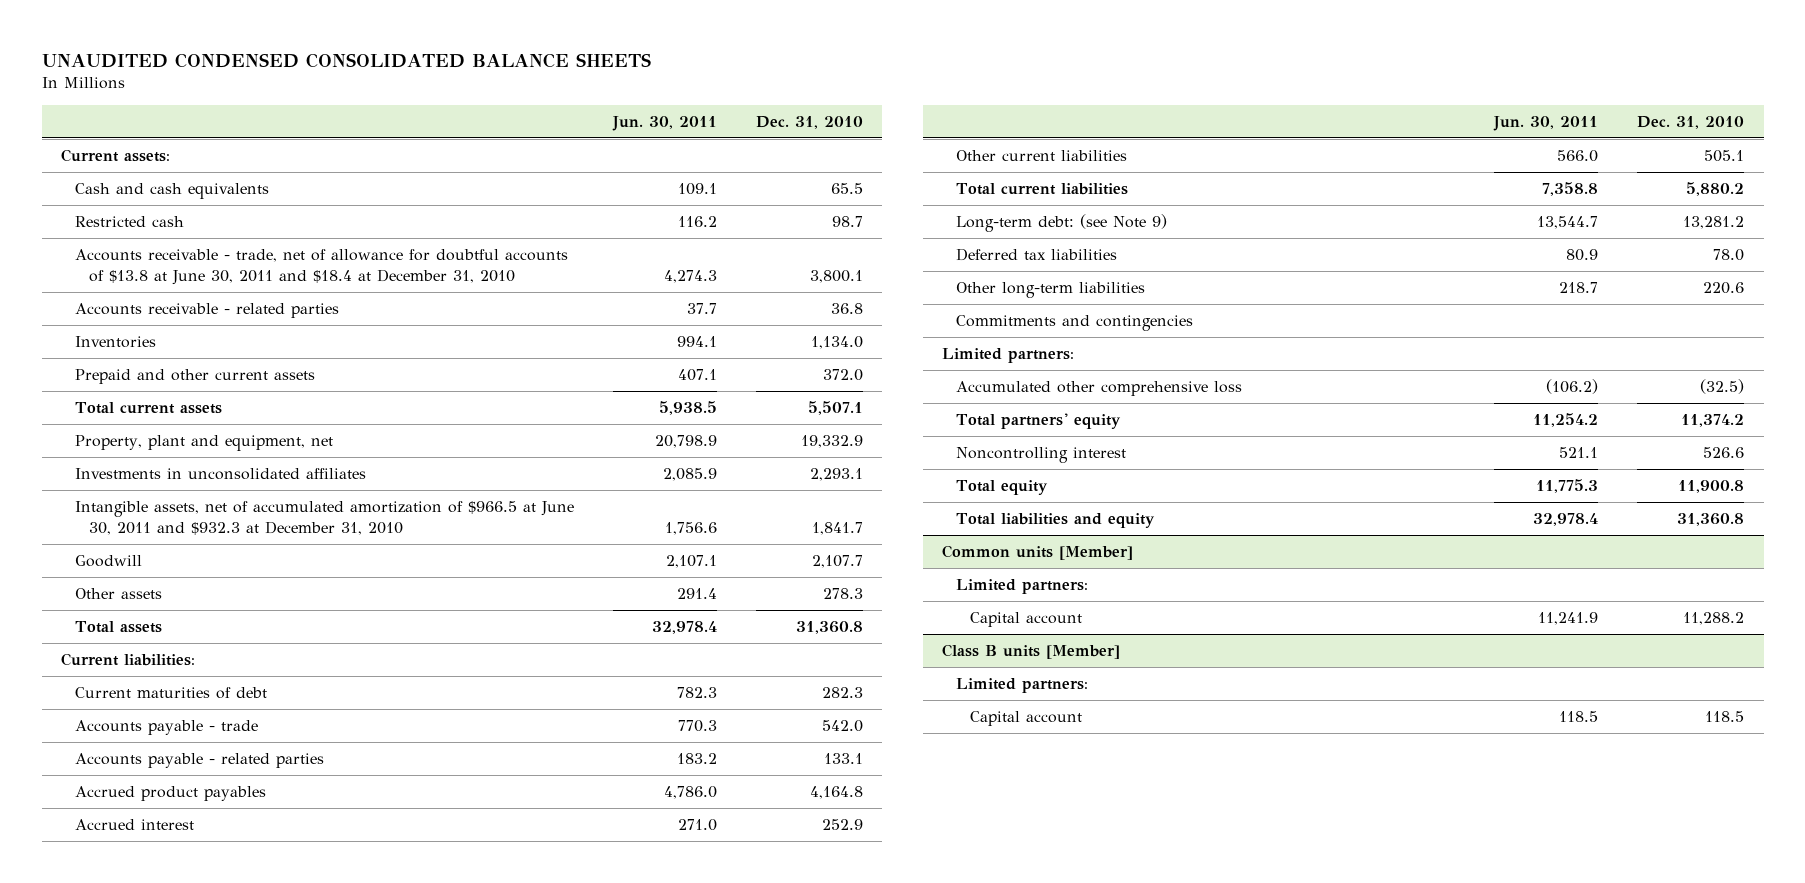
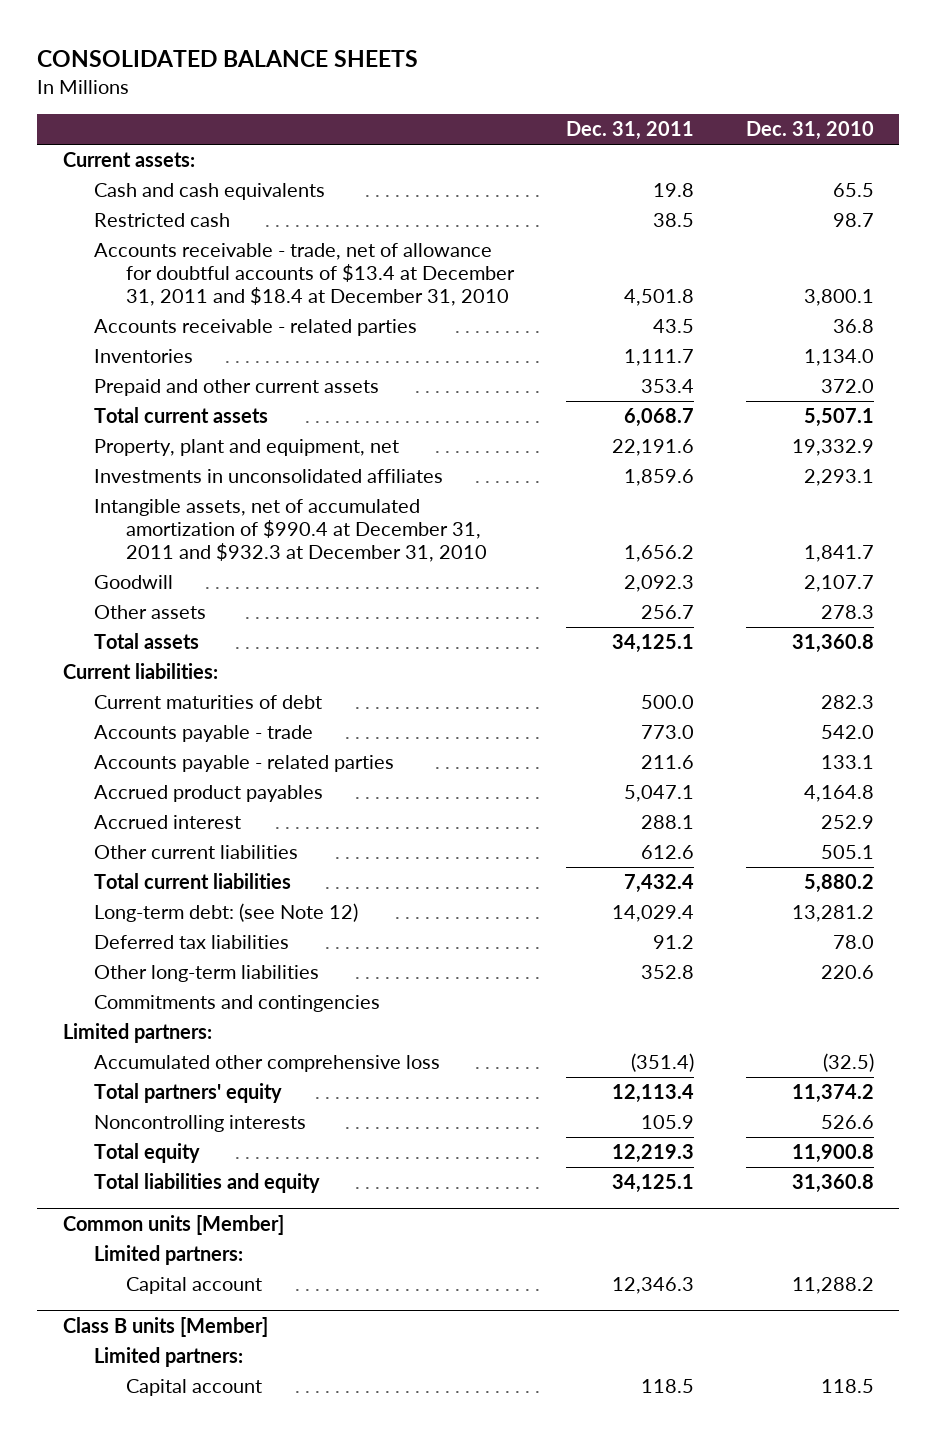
[41,52,651,68] UNAUDITED CONDENSED CONSOLIDATED BALANCE SHEETS -> [36,50,418,68] CONSOLIDATED BALANCE SHEETS
[611,115,717,131] Jun. 30, 2011 -> none
none -> [565,120,694,140] Dec. 31, 2011
[74,249,568,285] Accounts receivable - trade, net of allowance for doubtful accounts of $13.8 at June 30, 2011 and $18.4 at December 31, 2010 -> [94,243,515,307] Accounts receivable - trade, net of allowance for doubtful accounts of $13.4 at December 31, 2011 and $18.4 at December 31, 2010
[74,501,574,535] Intangible assets, net of accumulated amortization of $966.5 at June 30, 2011 and $932.3 at December 31, 2010 -> [94,499,487,563] Intangible assets, net of accumulated amortization of $990.4 at December 31, 2011 and $932.3 at December 31, 2010
[956,214,1168,233] Long-term debt: (see Note 9) -> [94,903,359,923] Long-term debt: (see Note 12)
[956,447,1127,464] Noncontrolling interest -> [94,1115,307,1133] Noncontrolling interests

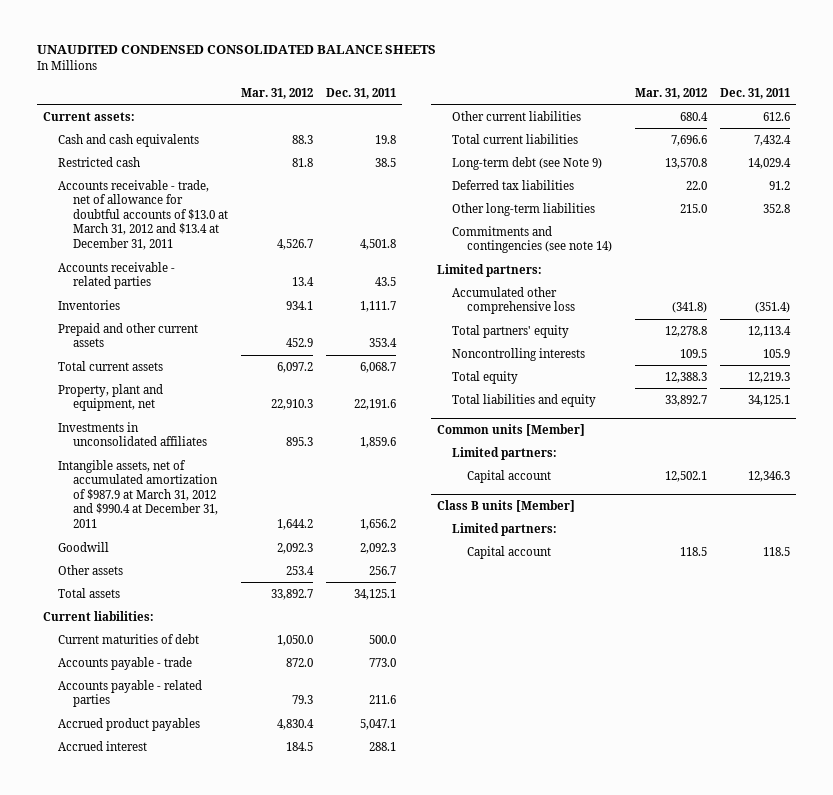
[36,50,418,68] CONSOLIDATED BALANCE SHEETS -> [36,45,436,55] UNAUDITED CONDENSED CONSOLIDATED BALANCE SHEETS
[745,120,874,140] Dec. 31, 2010 -> none
none -> [241,87,314,99] Mar. 31, 2012
[94,243,515,307] Accounts receivable - trade, net of allowance for doubtful accounts of $13.4 at December 31, 2011 and $18.4 at December 31, 2010 -> [58,179,229,251] Accounts receivable - trade, net of allowance for doubtful accounts of $13.0 at March 31, 2012 and $13.4 at December 31, 2011
[94,499,487,563] Intangible assets, net of accumulated amortization of $990.4 at December 31, 2011 and $932.3 at December 31, 2010 -> [58,459,219,529] Intangible assets, net of accumulated amortization of $987.9 at March 31, 2012 and $990.4 at December 31, 2011
[94,903,359,923] Long-term debt: (see Note 12) -> [452,156,603,170] Long-term debt (see Note 9)
[94,995,381,1013] Commitments and contingencies -> [452,225,613,254] Commitments and contingencies (see note 14)

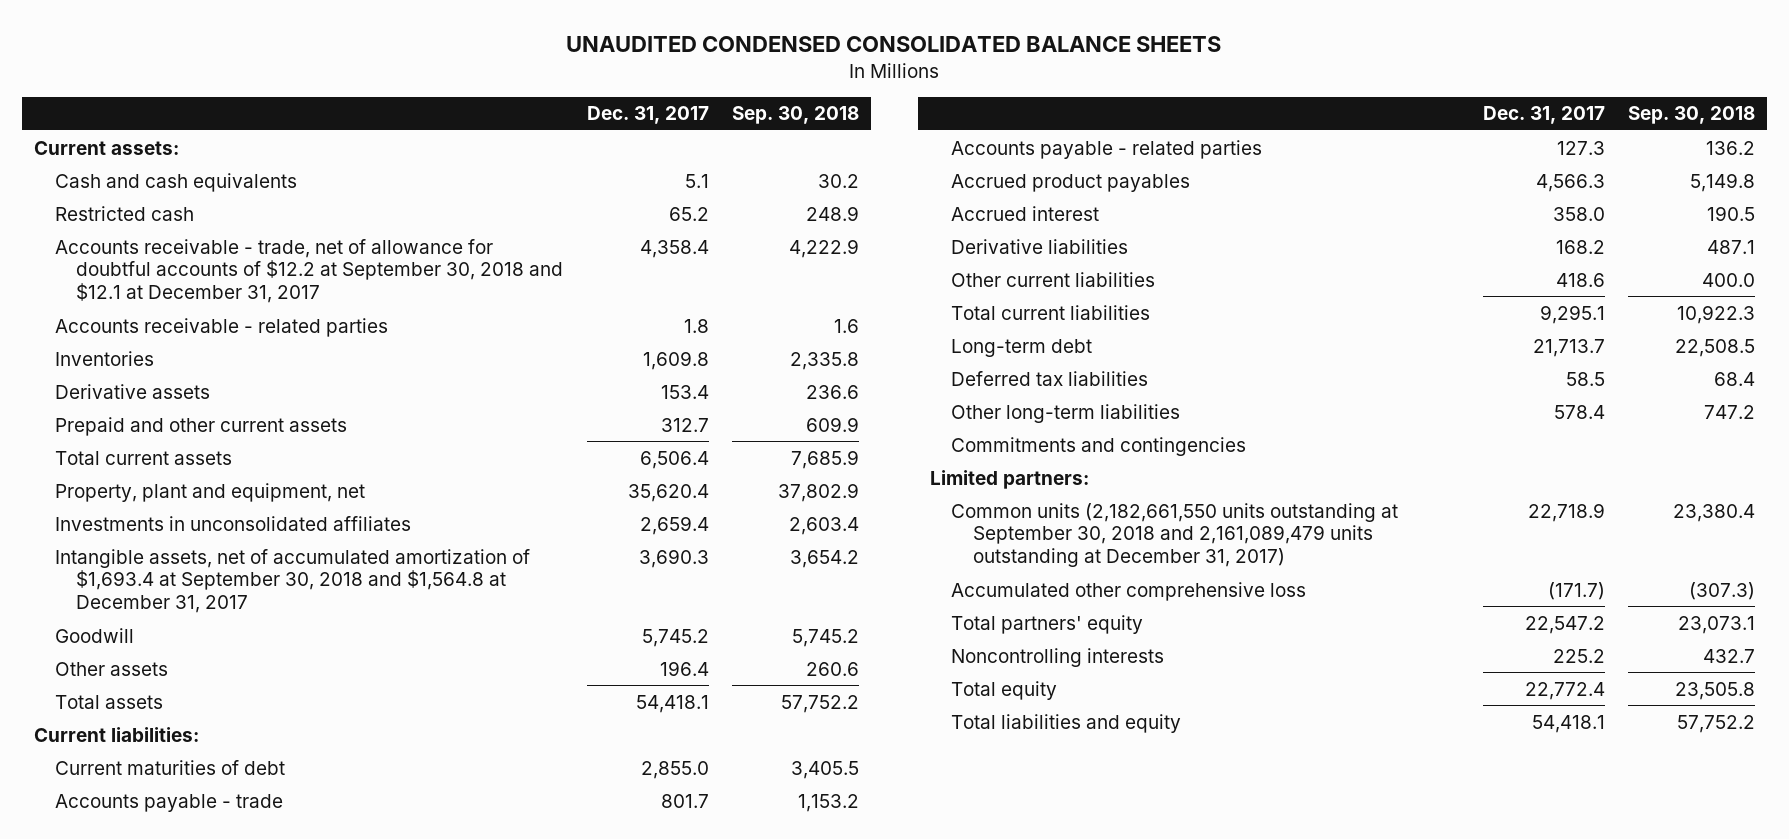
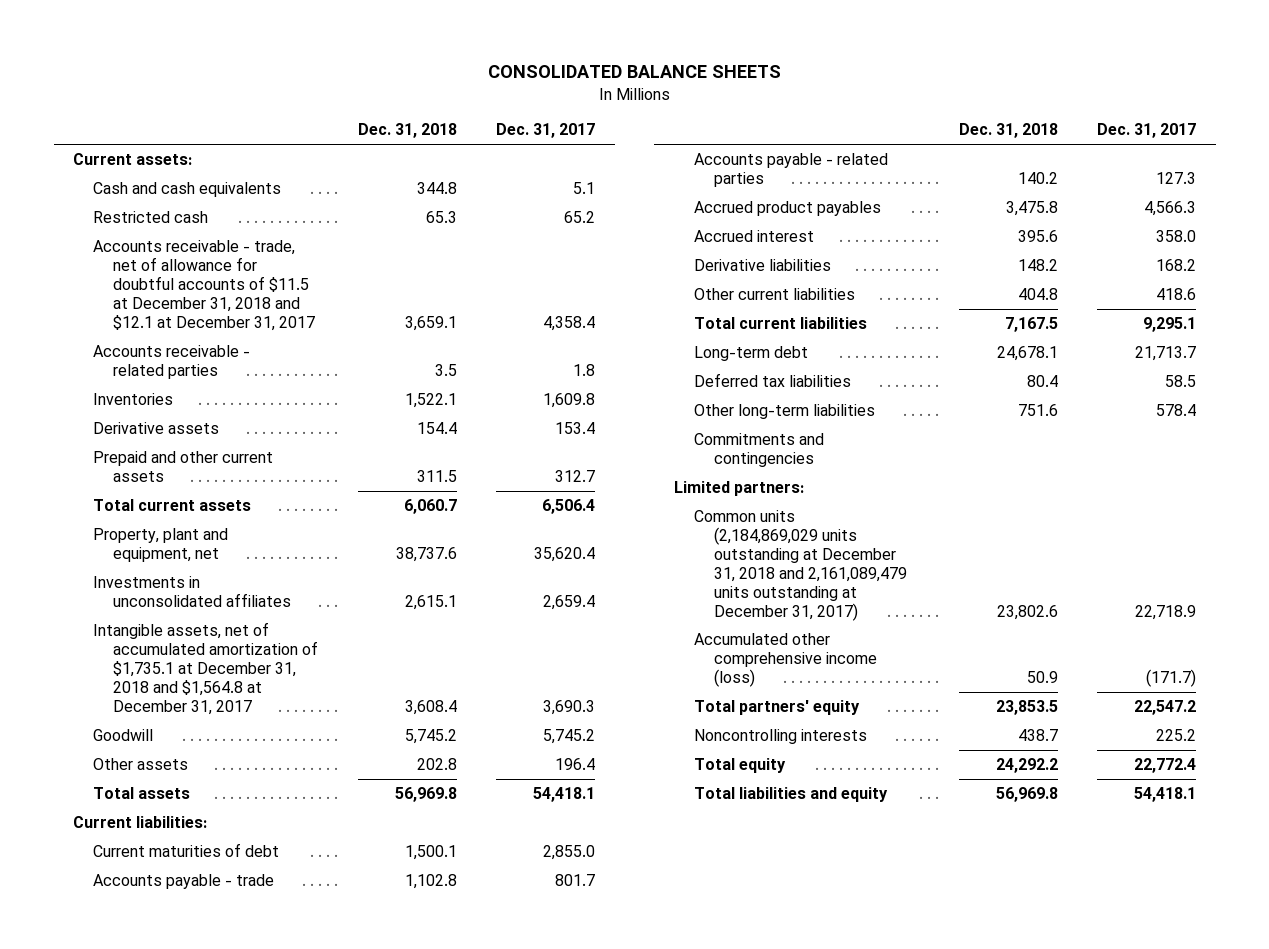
[566,35,1222,52] UNAUDITED CONDENSED CONSOLIDATED BALANCE SHEETS -> [487,65,781,79] CONSOLIDATED BALANCE SHEETS
[731,106,859,125] Sep. 30, 2018 -> none
none -> [357,123,457,139] Dec. 31, 2018
[55,238,564,304] Accounts receivable - trade, net of allowance for doubtful accounts of $12.2 at September 30, 2018 and $12.1 at December 31, 2017 -> [93,240,316,331] Accounts receivable - trade, net of allowance for doubtful accounts of $11.5 at December 31, 2018 and $12.1 at December 31, 2017
[55,548,531,614] Intangible assets, net of accumulated amortization of $1,693.4 at September 30, 2018 and $1,564.8 at December 31, 2017 -> [93,622,319,715] Intangible assets, net of accumulated amortization of $1,735.1 at December 31, 2018 and $1,564.8 at December 31, 2017
[951,502,1399,568] Common units (2,182,661,550 units outstanding at September 30, 2018 and 2,161,089,479 units outstanding at December 31, 2017) -> [694,510,908,621] Common units (2,184,869,029 units outstanding at December 31, 2018 and 2,161,089,479 units outstanding at December 31, 2017)
[951,581,1307,601] Accumulated other comprehensive loss -> [694,633,878,687] Accumulated other comprehensive income (loss)

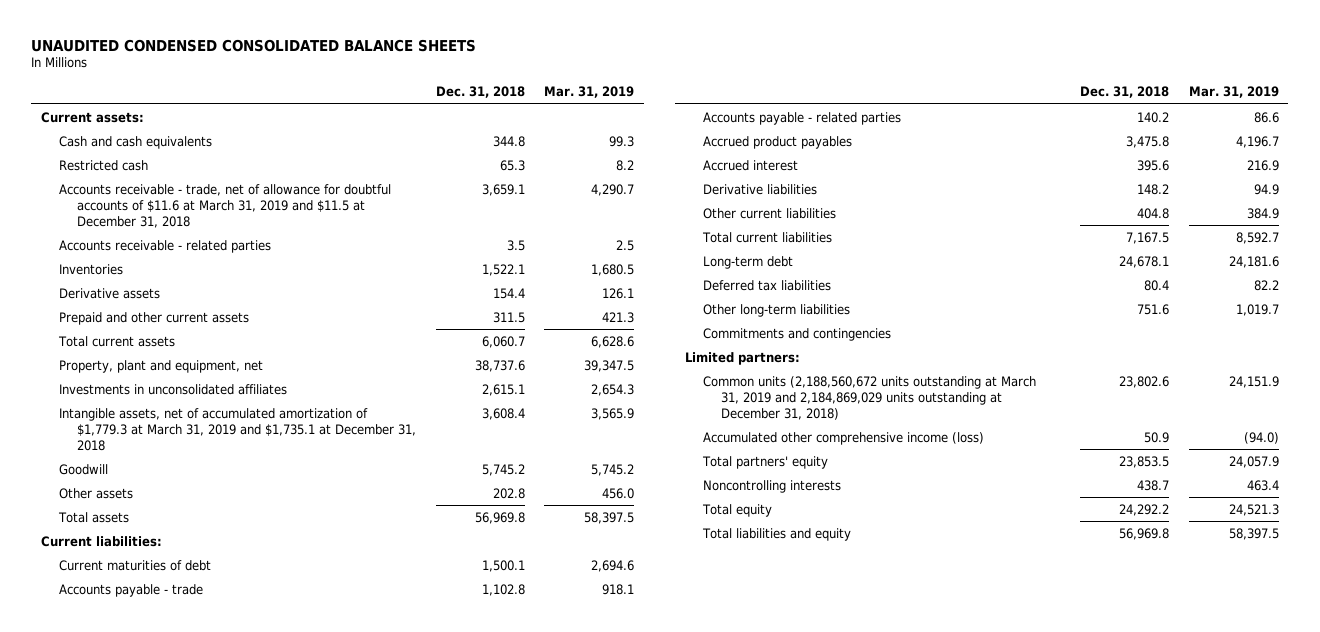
[487,65,781,79] CONSOLIDATED BALANCE SHEETS -> [31,38,477,52] UNAUDITED CONDENSED CONSOLIDATED BALANCE SHEETS
[496,123,596,139] Dec. 31, 2017 -> none
none -> [544,86,635,99] Mar. 31, 2019
[93,240,316,331] Accounts receivable - trade, net of allowance for doubtful accounts of $11.5 at December 31, 2018 and $12.1 at December 31, 2017 -> [58,183,391,228] Accounts receivable - trade, net of allowance for doubtful accounts of $11.6 at March 31, 2019 and $11.5 at December 31, 2018
[93,622,319,715] Intangible assets, net of accumulated amortization of $1,735.1 at December 31, 2018 and $1,564.8 at December 31, 2017 -> [58,407,416,451] Intangible assets, net of accumulated amortization of $1,779.3 at March 31, 2019 and $1,735.1 at December 31, 2018
[694,510,908,621] Common units (2,184,869,029 units outstanding at December 31, 2018 and 2,161,089,479 units outstanding at December 31, 2017) -> [703,375,1037,420] Common units (2,188,560,672 units outstanding at March 31, 2019 and 2,184,869,029 units outstanding at December 31, 2018)

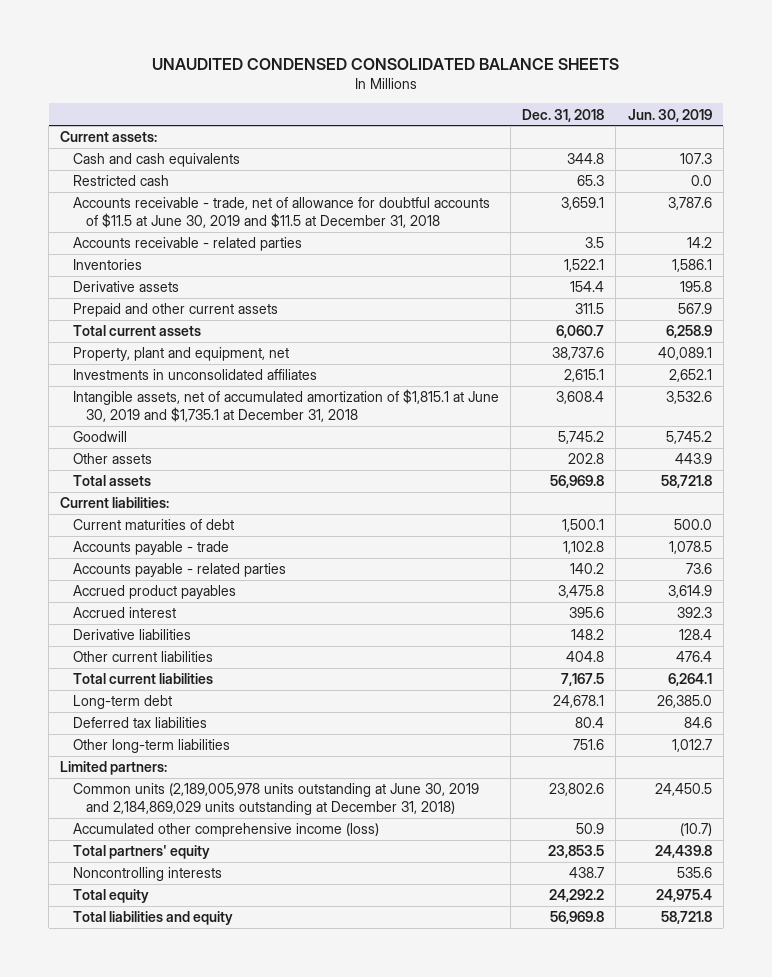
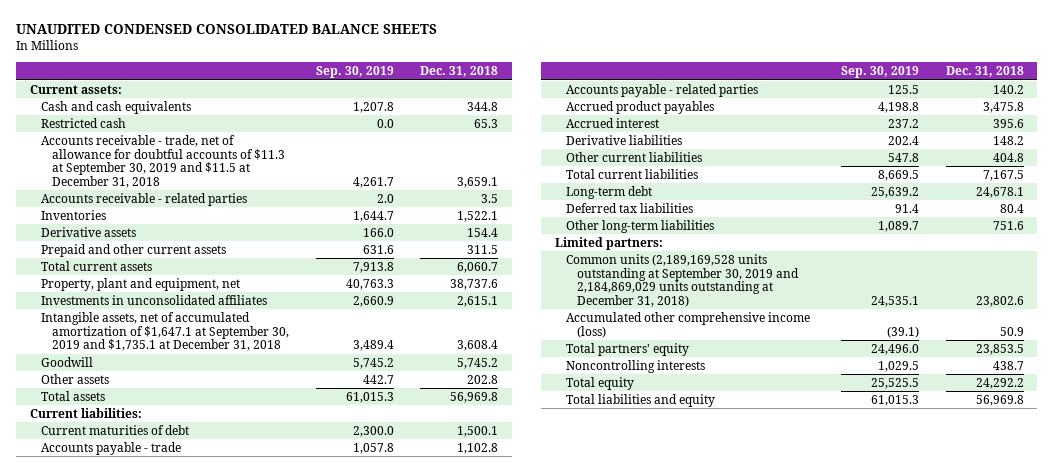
[627,108,712,122] Jun. 30, 2019 -> none
none -> [315,66,394,79] Sep. 30, 2019
[73,197,491,229] Accounts receivable - trade, net of allowance for doubtful accounts of $11.5 at June 30, 2019 and $11.5 at December 31, 2018 -> [40,134,285,188] Accounts receivable - trade, net of allowance for doubtful accounts of $11.3 at September 30, 2019 and $11.5 at December 31, 2018
[73,389,500,423] Intangible assets, net of accumulated amortization of $1,815.1 at June 30, 2019 and $1,735.1 at December 31, 2018 -> [40,311,289,352] Intangible assets, net of accumulated amortization of $1,647.1 at September 30, 2019 and $1,735.1 at December 31, 2018
[73,783,480,816] Common units (2,189,005,978 units outstanding at June 30, 2019 and 2,184,869,029 units outstanding at December 31, 2018) -> [565,253,799,307] Common units (2,189,169,528 units outstanding at September 30, 2019 and 2,184,869,029 units outstanding at December 31, 2018)

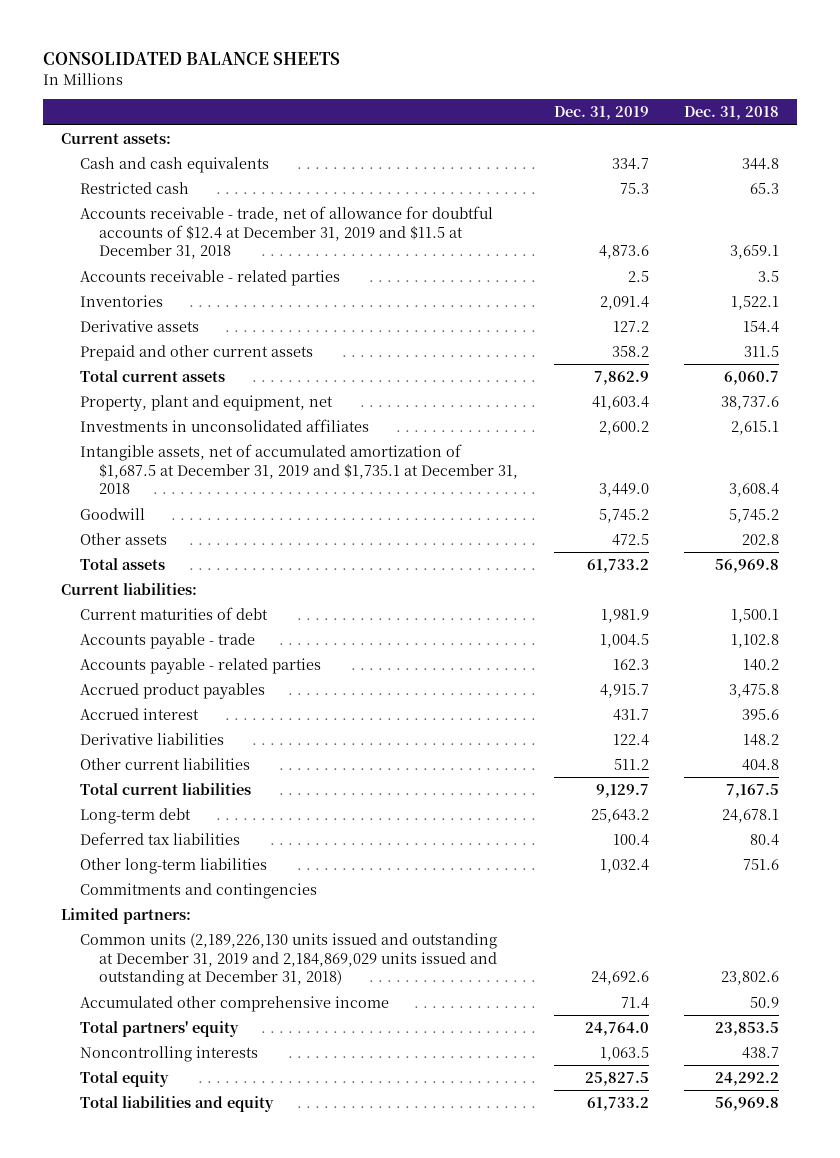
[16,24,438,35] UNAUDITED CONDENSED CONSOLIDATED BALANCE SHEETS -> [42,52,340,66] CONSOLIDATED BALANCE SHEETS
[315,66,394,79] Sep. 30, 2019 -> none
none -> [553,106,649,121] Dec. 31, 2019
[40,134,285,188] Accounts receivable - trade, net of allowance for doubtful accounts of $11.3 at September 30, 2019 and $11.5 at December 31, 2018 -> [80,205,494,260] Accounts receivable - trade, net of allowance for doubtful accounts of $12.4 at December 31, 2019 and $11.5 at December 31, 2018
[40,311,289,352] Intangible assets, net of accumulated amortization of $1,647.1 at September 30, 2019 and $1,735.1 at December 31, 2018 -> [80,443,519,495] Intangible assets, net of accumulated amortization of $1,687.5 at December 31, 2019 and $1,735.1 at December 31, 2018
none -> [80,882,318,899] Commitments and contingencies
[565,253,799,307] Common units (2,189,169,528 units outstanding at September 30, 2019 and 2,184,869,029 units outstanding at December 31, 2018) -> [80,932,498,987] Common units (2,189,226,130 units issued and outstanding at December 31, 2019 and 2,184,869,029 units issued and outstanding at December 31, 2018)
[565,311,810,338] Accumulated other comprehensive income (loss) -> [80,995,390,1012] Accumulated other comprehensive income

